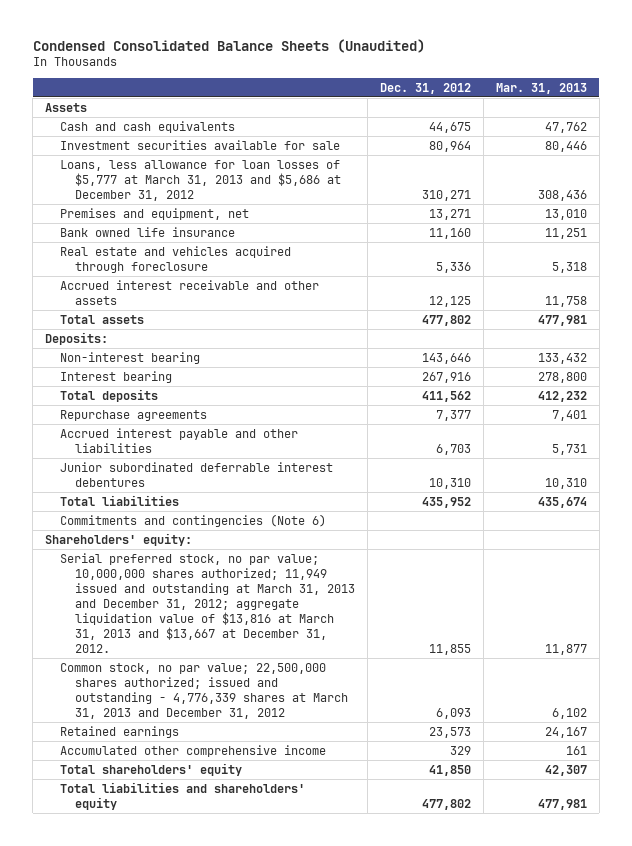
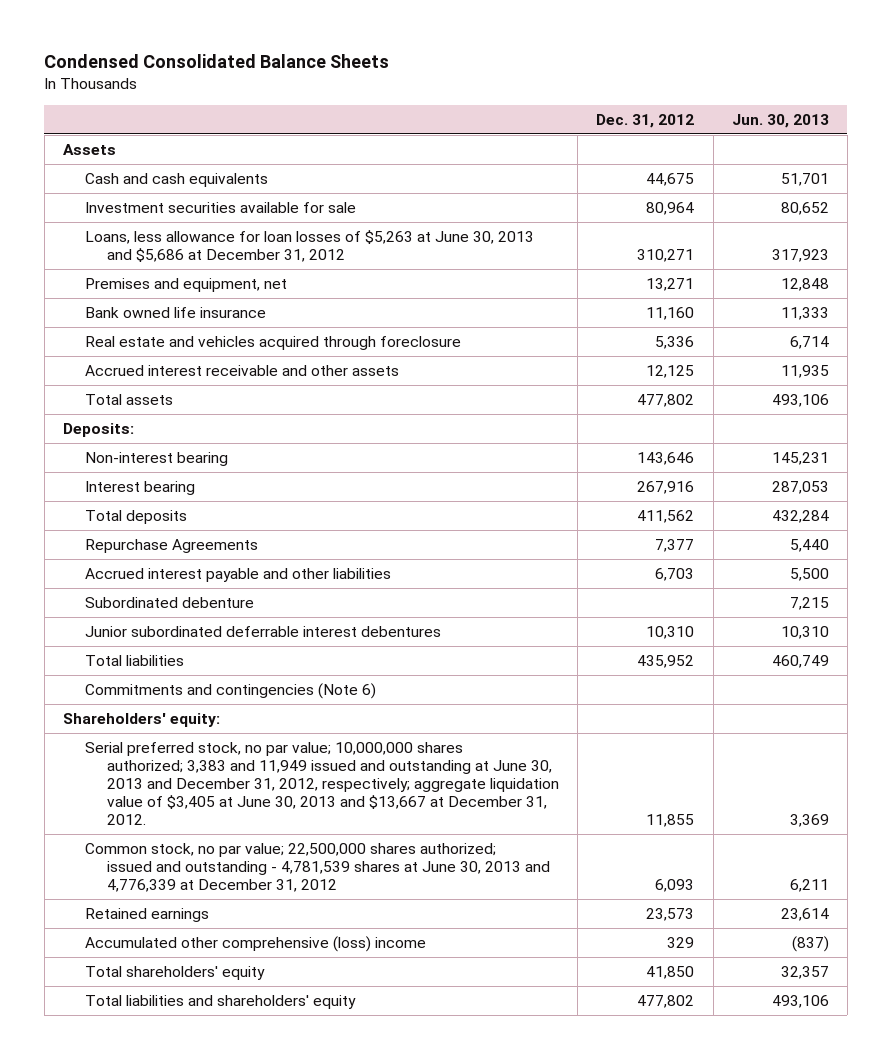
[32,38,425,53] Condensed Consolidated Balance Sheets (Unaudited) -> [44,54,390,69] Condensed Consolidated Balance Sheets
[495,82,587,94] Mar. 31, 2013 -> none
none -> [731,114,829,129] Jun. 30, 2013
[60,159,342,201] Loans, less allowance for loan losses of $5,777 at March 31, 2013 and $5,686 at December 31, 2012 -> [85,229,535,262] Loans, less allowance for loan losses of $5,263 at June 30, 2013 and $5,686 at December 31, 2012
[60,409,208,421] Repurchase agreements -> [85,538,259,553] Repurchase Agreements
none -> [85,596,255,608] Subordinated debenture
[60,552,356,653] Serial preferred stock, no par value; 10,000,000 shares authorized; 11,949 issued and outstanding at March 31, 2013 and December 31, 2012; aggregate liquidation value of $13,816 at March 31, 2013 and $13,667 at December 31, 2012. -> [85,741,560,825] Serial preferred stock, no par value; 10,000,000 shares authorized; 3,383 and 11,949 issued and outstanding at June 30, 2013 and December 31, 2012, respectively; aggregate liquidation value of $3,405 at June 30, 2013 and $13,667 at December 31, 2012.
[60,662,349,719] Common stock, no par value; 22,500,000 shares authorized; issued and outstanding - 4,776,339 shares at March 31, 2013 and December 31, 2012 -> [85,842,551,892] Common stock, no par value; 22,500,000 shares authorized; issued and outstanding - 4,781,539 shares at June 30, 2013 and 4,776,339 at December 31, 2012
[60,744,327,757] Accumulated other comprehensive income -> [85,935,427,952] Accumulated other comprehensive (loss) income

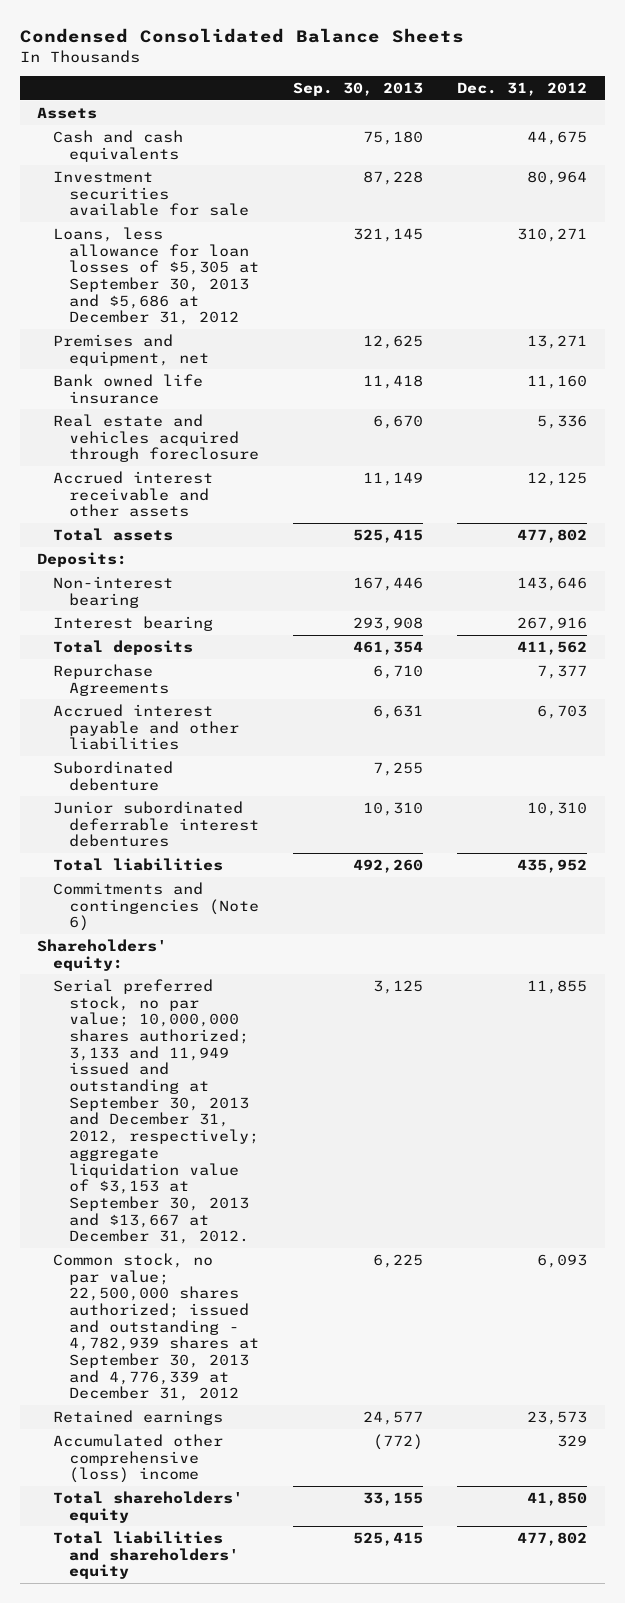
[731,114,829,129] Jun. 30, 2013 -> none
none -> [293,81,424,96] Sep. 30, 2013
[85,229,535,262] Loans, less allowance for loan losses of $5,263 at June 30, 2013 and $5,686 at December 31, 2012 -> [52,226,259,326] Loans, less allowance for loan losses of $5,305 at September 30, 2013 and $5,686 at December 31, 2012
[85,741,560,825] Serial preferred stock, no par value; 10,000,000 shares authorized; 3,383 and 11,949 issued and outstanding at June 30, 2013 and December 31, 2012, respectively; aggregate liquidation value of $3,405 at June 30, 2013 and $13,667 at December 31, 2012. -> [52,978,259,1245] Serial preferred stock, no par value; 10,000,000 shares authorized; 3,133 and 11,949 issued and outstanding at September 30, 2013 and December 31, 2012, respectively; aggregate liquidation value of $3,153 at September 30, 2013 and $13,667 at December 31, 2012.
[85,842,551,892] Common stock, no par value; 22,500,000 shares authorized; issued and outstanding - 4,781,539 shares at June 30, 2013 and 4,776,339 at December 31, 2012 -> [52,1252,259,1402] Common stock, no par value; 22,500,000 shares authorized; issued and outstanding - 4,782,939 shares at September 30, 2013 and 4,776,339 at December 31, 2012

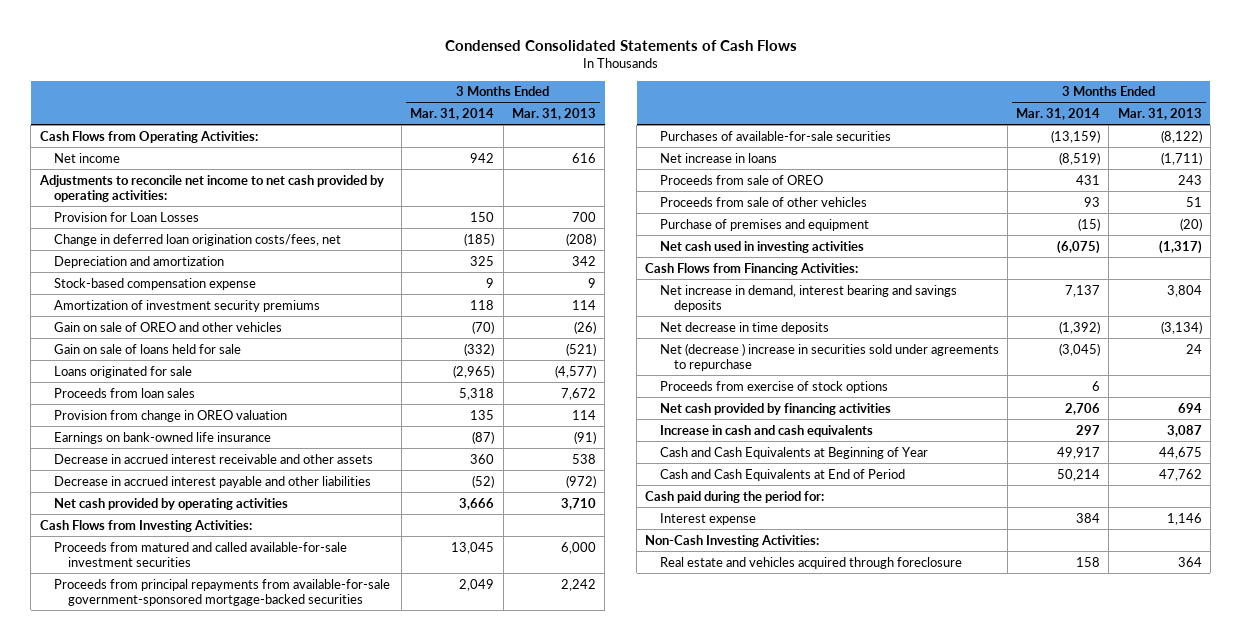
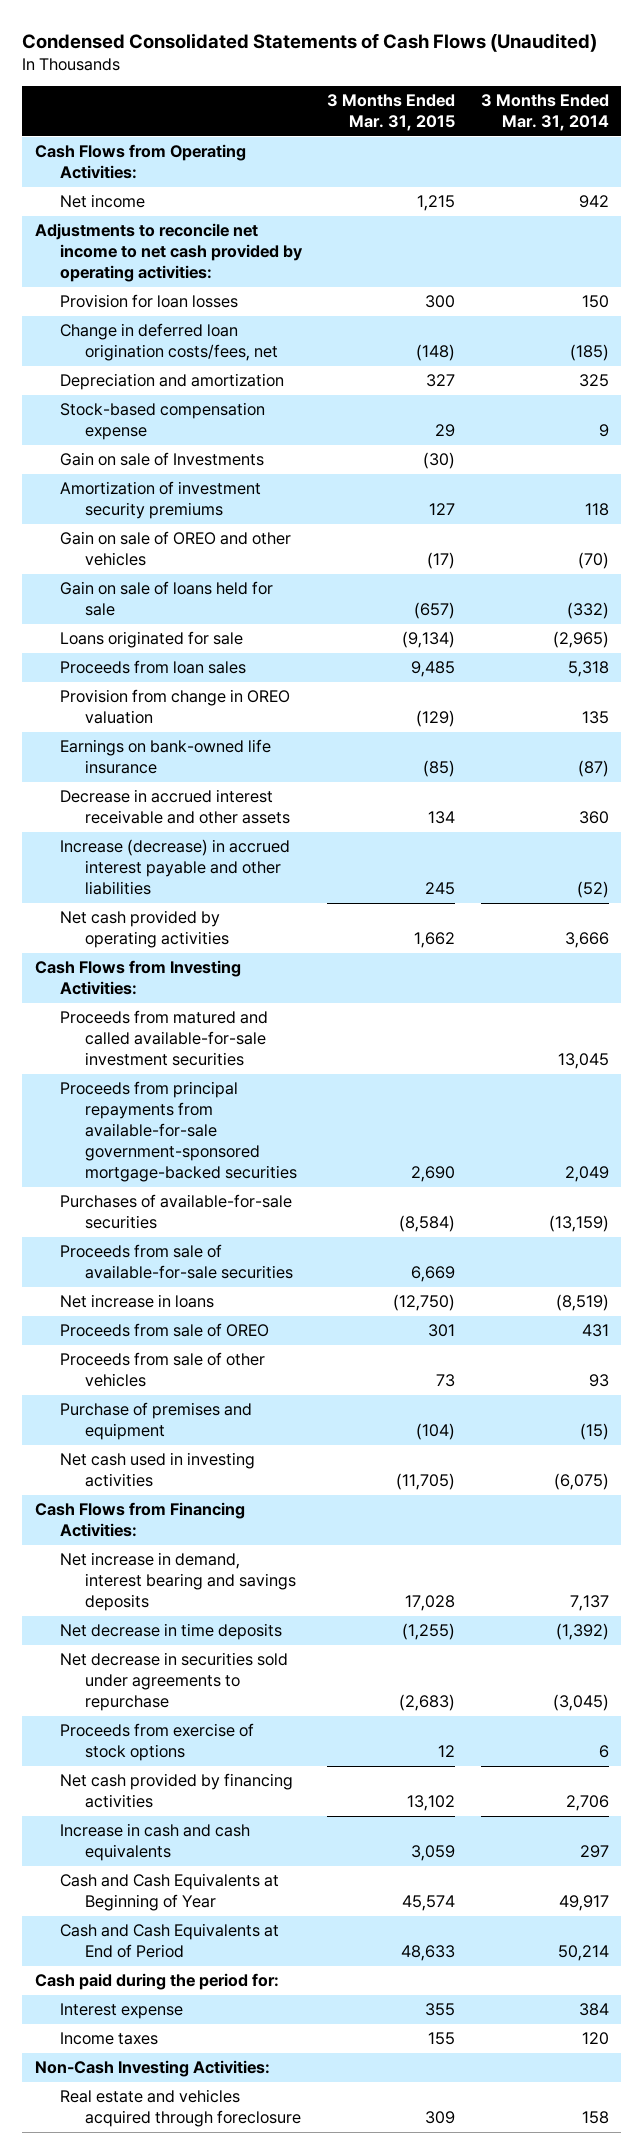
[444,39,797,51] Condensed Consolidated Statements of Cash Flows -> [22,32,598,52] Condensed Consolidated Statements of Cash Flows (Unaudited)
[511,107,596,120] Mar. 31, 2013 -> none
none -> [327,94,456,132] 3 Months Ended Mar. 31, 2015
[53,211,199,222] Provision for Loan Losses -> [60,294,239,309] Provision for loan losses
none -> [60,452,265,467] Gain on sale of Investments
[53,475,371,488] Decrease in accrued interest payable and other liabilities -> [60,839,291,896] Increase (decrease) in accrued interest payable and other liabilities
none -> [60,1244,294,1280] Proceeds from sale of available-for-sale securities
[659,342,999,371] Net (decrease ) increase in securities sold under agreements to repurchase -> [60,1652,289,1712] Net decrease in securities sold under agreements to repurchase
none -> [60,2032,159,2046] Income taxes

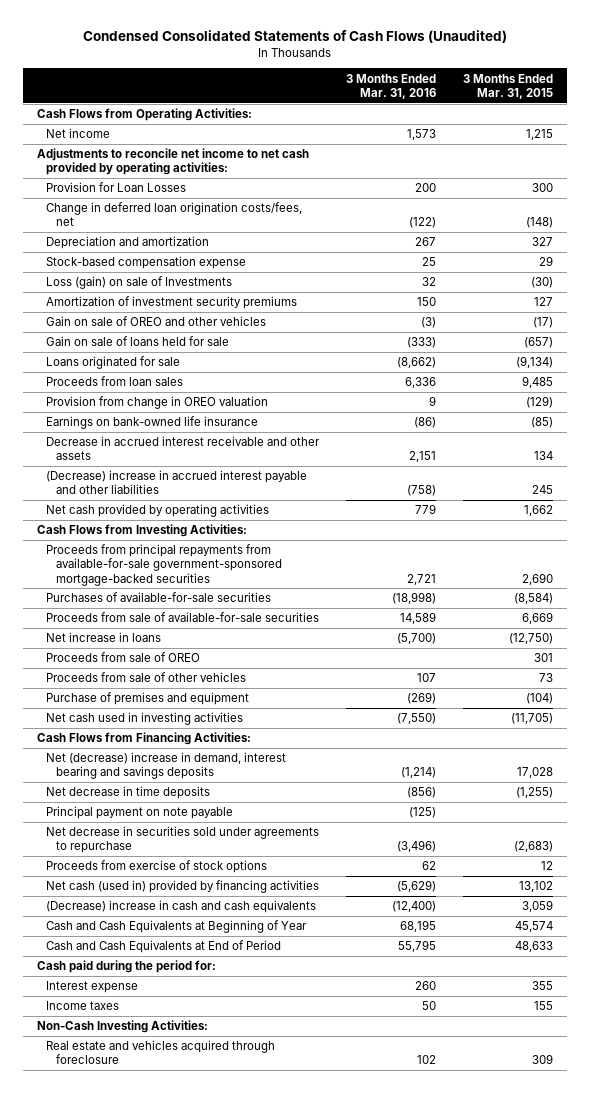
[480,94,609,132] 3 Months Ended Mar. 31, 2014 -> none
none -> [346,73,437,99] 3 Months Ended Mar. 31, 2016
[60,294,239,309] Provision for loan losses -> [46,182,187,193] Provision for Loan Losses
[60,452,265,467] Gain on sale of Investments -> [46,276,233,290] Loss (gain) on sale of Investments
[60,839,291,896] Increase (decrease) in accrued interest payable and other liabilities -> [46,470,308,495] (Decrease) increase in accrued interest payable and other liabilities
[60,1010,269,1067] Proceeds from matured and called available-for-sale investment securities -> none
[60,1552,297,1612] Net increase in demand, interest bearing and savings deposits -> [46,752,287,780] Net (decrease) increase in demand, interest bearing and savings deposits
none -> [46,806,234,820] Principal payment on note payable
[60,1773,294,1809] Net cash provided by financing activities -> [46,880,320,894] Net cash (used in) provided by financing activities
[60,1823,251,1862] Increase in cash and cash equivalents -> [46,900,317,914] (Decrease) increase in cash and cash equivalents

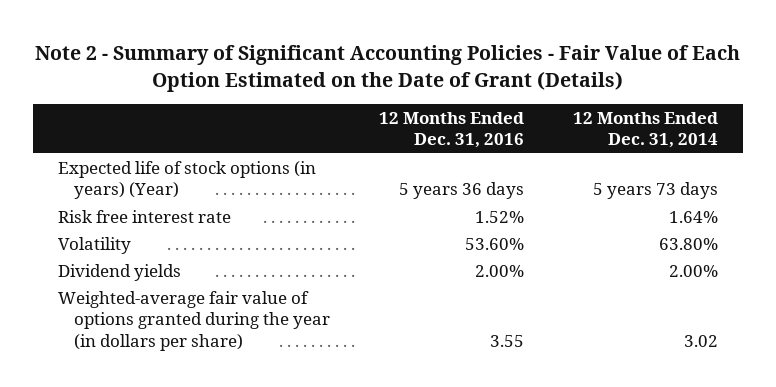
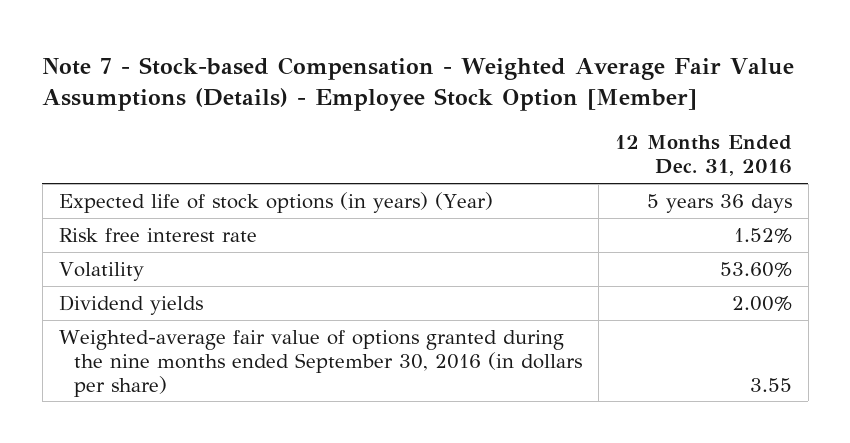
[35,45,741,92] Note 2 - Summary of Significant Accounting Policies - Fair Value of Each Option Estimated on the Date of Grant (Details) -> [42,56,795,112] Note 7 - Stock-based Compensation - Weighted Average Fair Value Assumptions (Details) - Employee Stock Option [Member]
[573,111,719,149] 12 Months Ended Dec. 31, 2014 -> none
[57,290,331,351] Weighted-average fair value of options granted during the year (in dollars per share) -> [58,329,582,397] Weighted-average fair value of options granted during the nine months ended September 30, 2016 (in dollars per share)

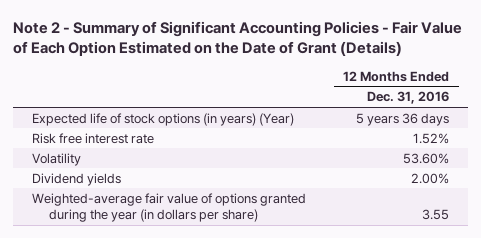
[42,56,795,112] Note 7 - Stock-based Compensation - Weighted Average Fair Value Assumptions (Details) - Employee Stock Option [Member] -> [13,21,463,57] Note 2 - Summary of Significant Accounting Policies - Fair Value of Each Option Estimated on the Date of Grant (Details)
[58,329,582,397] Weighted-average fair value of options granted during the nine months ended September 30, 2016 (in dollars per share) -> [31,192,306,223] Weighted-average fair value of options granted during the year (in dollars per share)

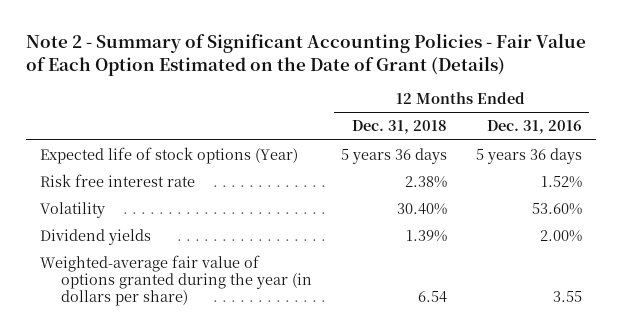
none -> [351,120,447,135] Dec. 31, 2018
[31,112,294,126] Expected life of stock options (in years) (Year) -> [40,146,299,164] Expected life of stock options (Year)

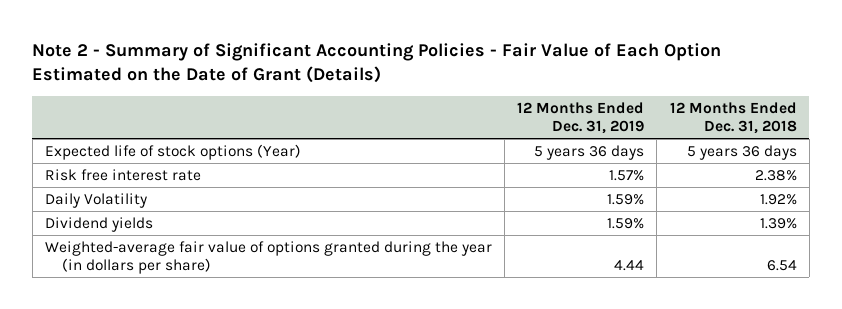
[486,120,582,135] Dec. 31, 2016 -> none
none -> [517,101,645,134] 12 Months Ended Dec. 31, 2019
[40,201,106,218] Volatility -> [45,192,148,208] Daily Volatility
[396,202,447,215] 30.40% -> [759,193,797,205] 1.92%

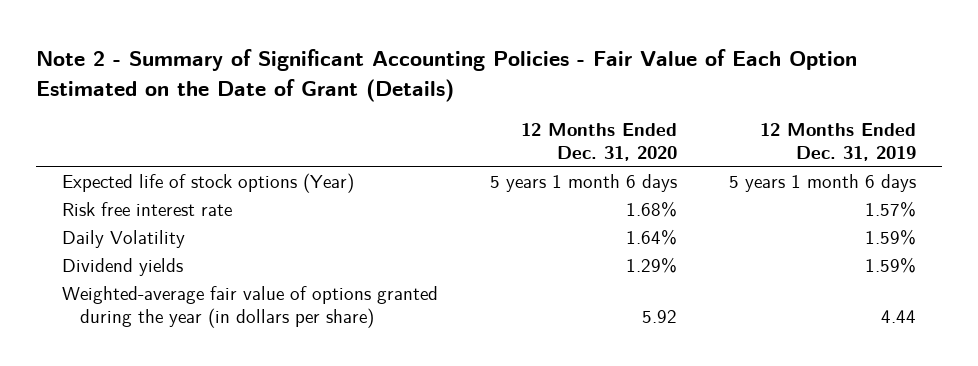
[669,101,797,134] 12 Months Ended Dec. 31, 2018 -> none
none -> [521,122,678,161] 12 Months Ended Dec. 31, 2020
[534,144,645,160] 5 years 36 days -> [728,173,916,192] 5 years 1 month 6 days

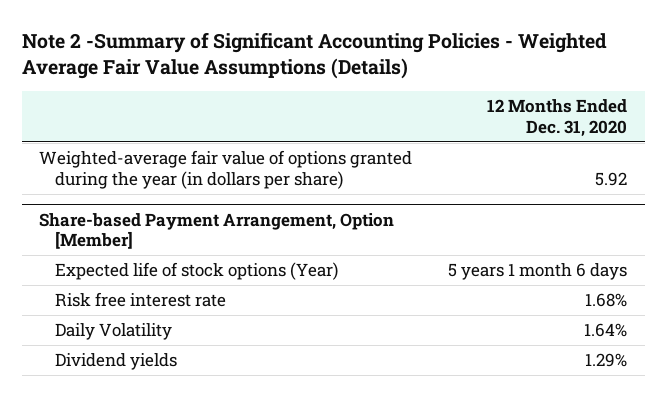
[36,49,858,102] Note 2 - Summary of Significant Accounting Policies - Fair Value of Each Option Estimated on the Date of Grant (Details) -> [21,31,607,80] Note 2 -Summary of Significant Accounting Policies - Weighted Average Fair Value Assumptions (Details)
[759,122,916,161] 12 Months Ended Dec. 31, 2019 -> none
[62,285,439,328] Weighted-average fair value of options granted during the year (in dollars per share) -> [39,150,413,189] Weighted-average fair value of options granted during the year (in dollars per share)
none -> [39,212,395,250] Share-based Payment Arrangement, Option [Member]

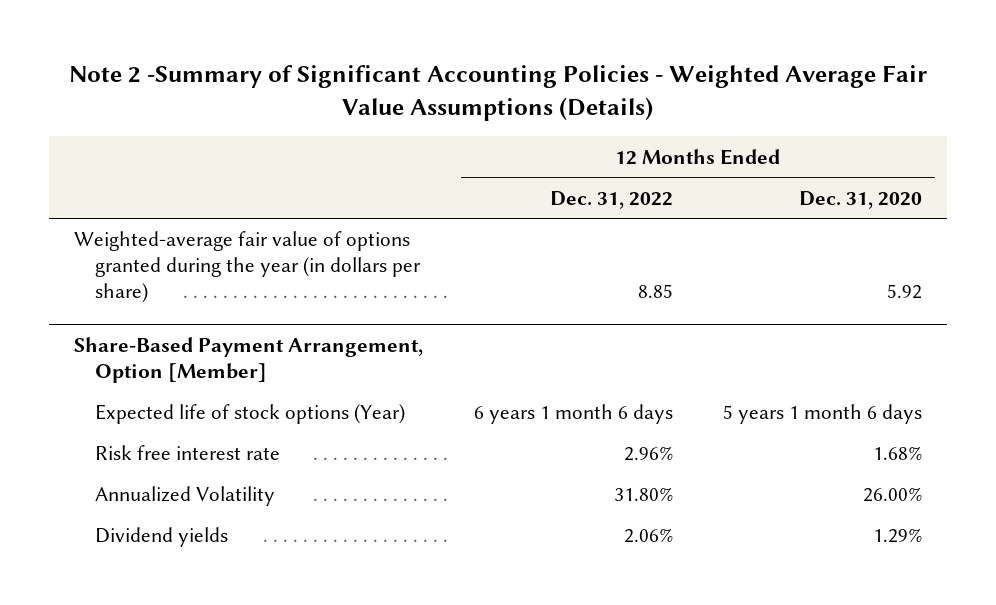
none -> [549,190,673,209] Dec. 31, 2022
[39,212,395,250] Share-based Payment Arrangement, Option [Member] -> [74,337,424,384] Share-Based Payment Arrangement, Option [Member]
[55,323,173,341] Daily Volatility -> [94,486,275,507] Annualized Volatility
[583,323,627,338] 1.64% -> [863,487,923,503] 26.00%

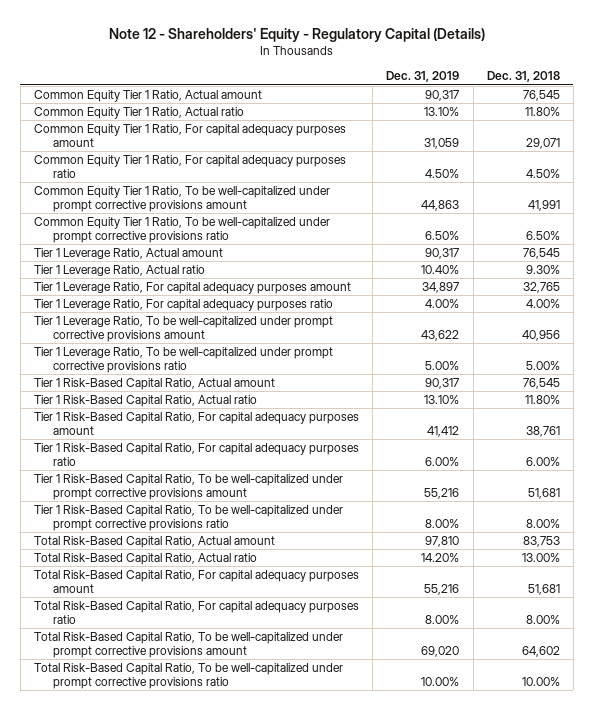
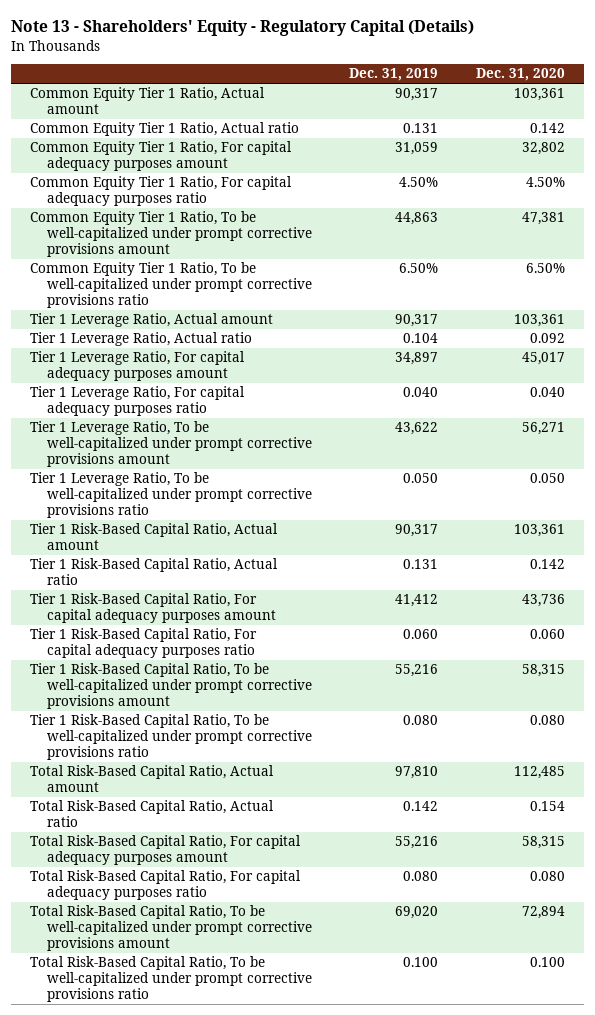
[108,28,485,43] Note 12 - Shareholders' Equity - Regulatory Capital (Details) -> [11,20,475,37] Note 13 - Shareholders' Equity - Regulatory Capital (Details)
[486,71,560,83] Dec. 31, 2018 -> none
none -> [476,68,566,82] Dec. 31, 2020
[424,107,460,117] 13.10% -> [403,123,439,134] 0.131
[421,265,460,275] 10.40% -> [403,333,439,344] 0.104
[425,299,460,309] 4.00% -> [403,387,439,398] 0.040
[425,361,460,371] 5.00% -> [403,473,439,484] 0.050
[424,395,460,405] 13.10% -> [403,559,439,570] 0.131
[425,457,460,467] 6.00% -> [403,629,439,640] 0.060
[425,519,460,529] 8.00% -> [403,715,439,726] 0.080
[421,553,460,563] 14.20% -> [403,801,439,812] 0.142
[425,615,460,625] 8.00% -> [403,871,439,882] 0.080
[421,677,460,687] 10.00% -> [403,957,439,968] 0.100

